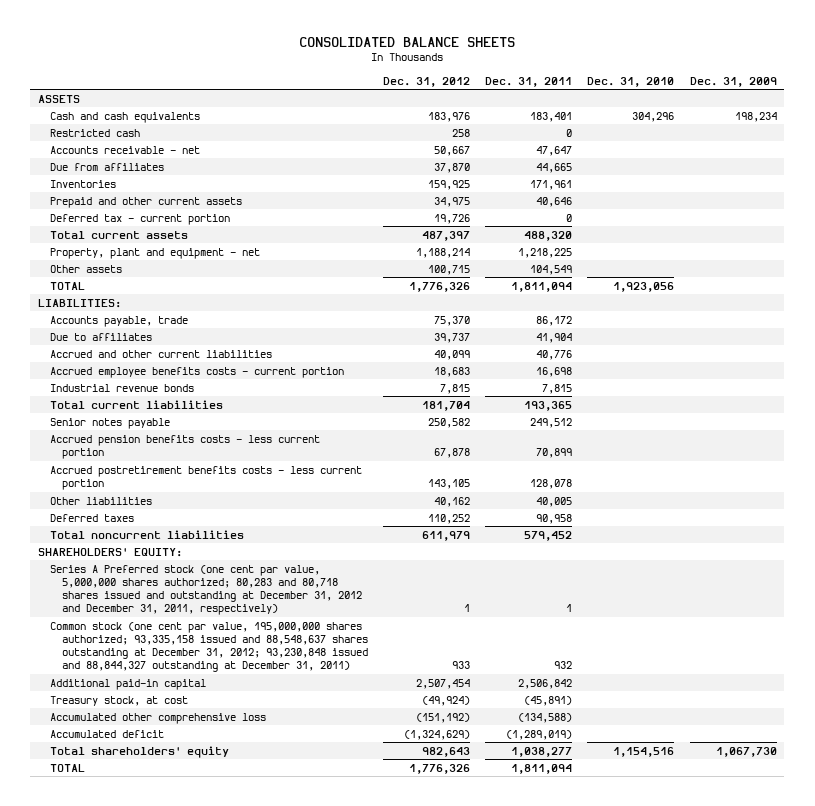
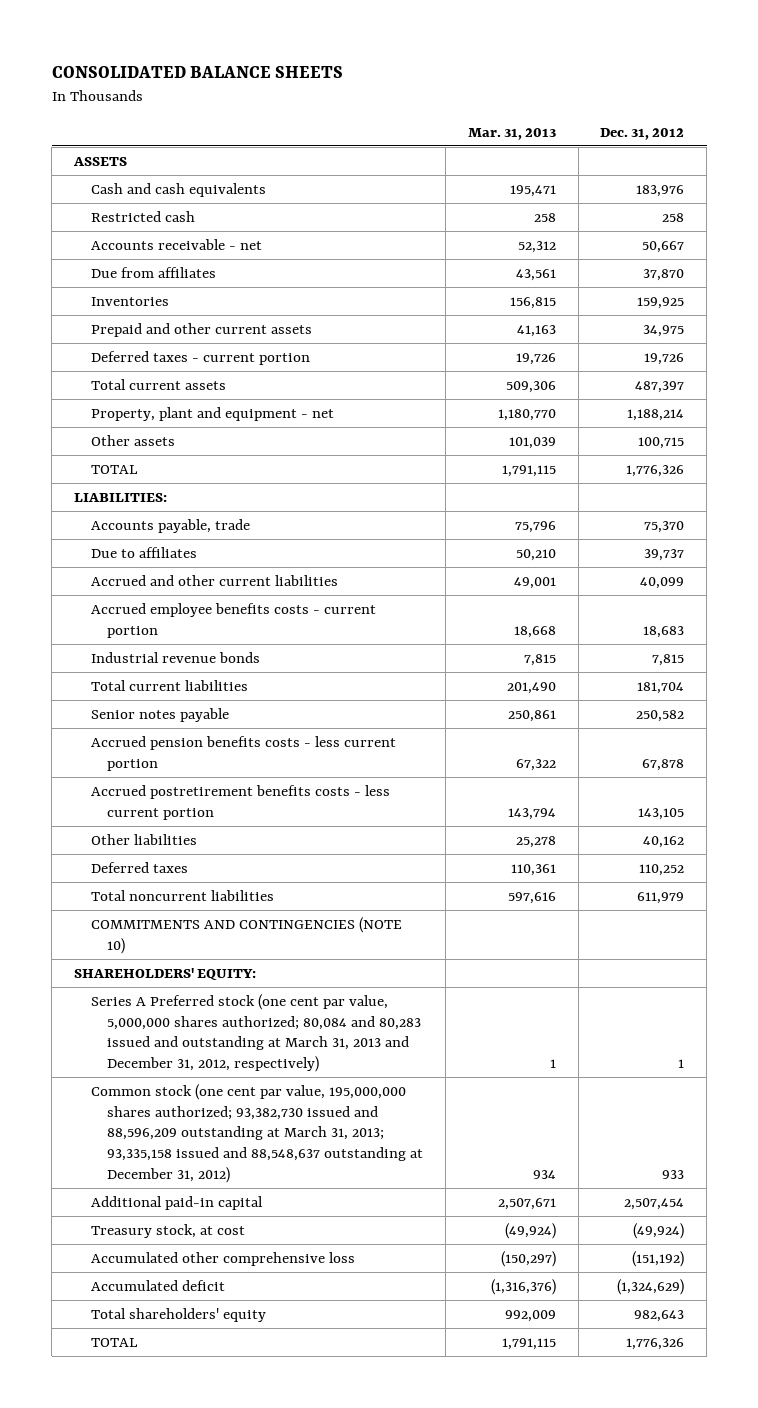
[485,76,573,87] Dec. 31, 2011 -> none
[587,76,675,87] Dec. 31, 2010 -> none
[689,76,777,87] Dec. 31, 2009 -> none
none -> [467,127,556,140] Mar. 31, 2013
[49,213,230,225] Deferred tax - current portion -> [90,351,310,366] Deferred taxes - current portion
none -> [90,917,402,954] COMMITMENTS AND CONTINGENCIES (NOTE 10)
[49,564,362,616] Series A Preferred stock (one cent par value, 5,000,000 shares authorized; 80,283 and 80,718 shares issued and outstanding at December 31, 2012 and December 31, 2011, respectively) -> [90,994,422,1072] Series A Preferred stock (one cent par value, 5,000,000 shares authorized; 80,084 and 80,283 issued and outstanding at March 31, 2013 and December 31, 2012, respectively)
[49,621,368,673] Common stock (one cent par value, 195,000,000 shares authorized; 93,335,158 issued and 88,548,637 shares outstanding at December 31, 2012; 93,230,848 issued and 88,844,327 outstanding at December 31, 2011) -> [90,1084,424,1183] Common stock (one cent par value, 195,000,000 shares authorized; 93,382,730 issued and 88,596,209 outstanding at March 31, 2013; 93,335,158 issued and 88,548,637 outstanding at December 31, 2012)

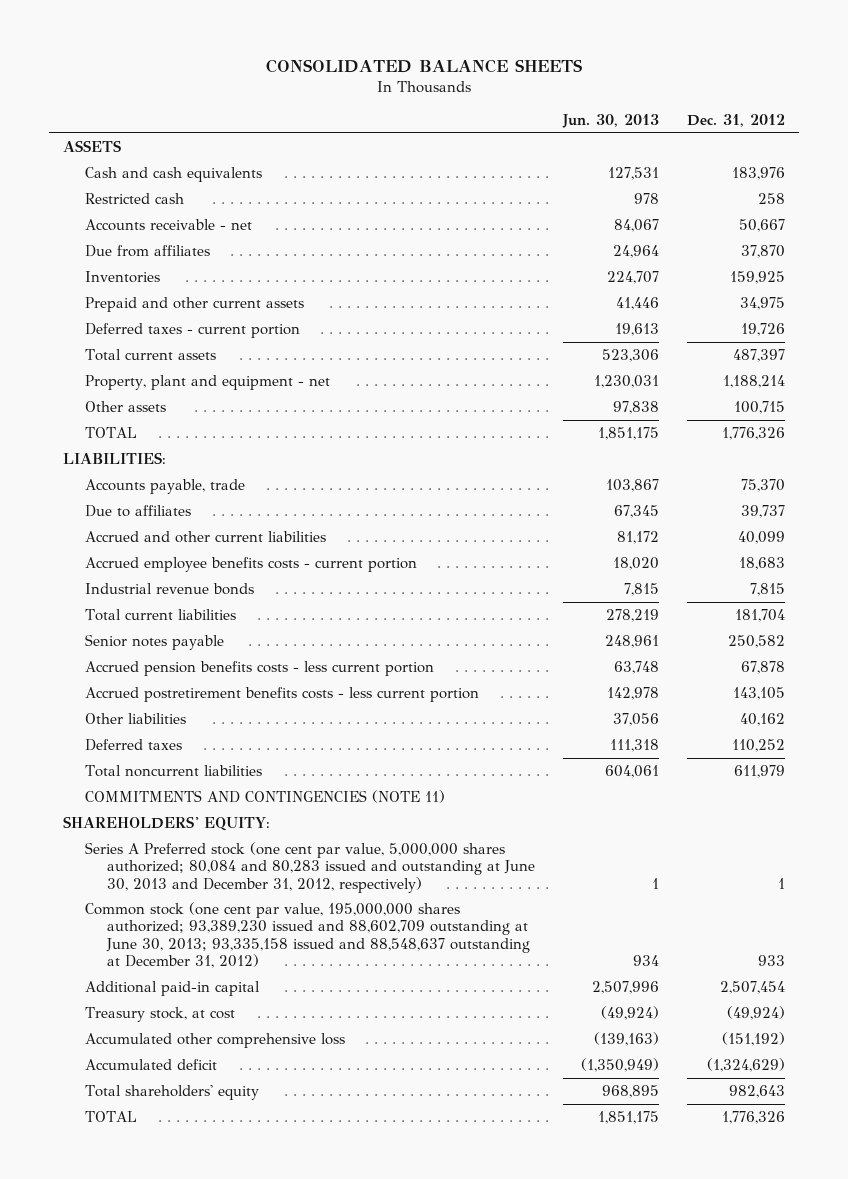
[467,127,556,140] Mar. 31, 2013 -> none
none -> [561,114,659,129] Jun. 30, 2013
[90,917,402,954] COMMITMENTS AND CONTINGENCIES (NOTE 10) -> [85,789,446,803] COMMITMENTS AND CONTINGENCIES (NOTE 11)
[90,994,422,1072] Series A Preferred stock (one cent par value, 5,000,000 shares authorized; 80,084 and 80,283 issued and outstanding at March 31, 2013 and December 31, 2012, respectively) -> [85,841,536,893] Series A Preferred stock (one cent par value, 5,000,000 shares authorized; 80,084 and 80,283 issued and outstanding at June 30, 2013 and December 31, 2012, respectively)
[90,1084,424,1183] Common stock (one cent par value, 195,000,000 shares authorized; 93,382,730 issued and 88,596,209 outstanding at March 31, 2013; 93,335,158 issued and 88,548,637 outstanding at December 31, 2012) -> [85,901,531,968] Common stock (one cent par value, 195,000,000 shares authorized; 93,389,230 issued and 88,602,709 outstanding at June 30, 2013; 93,335,158 issued and 88,548,637 outstanding at December 31, 2012)

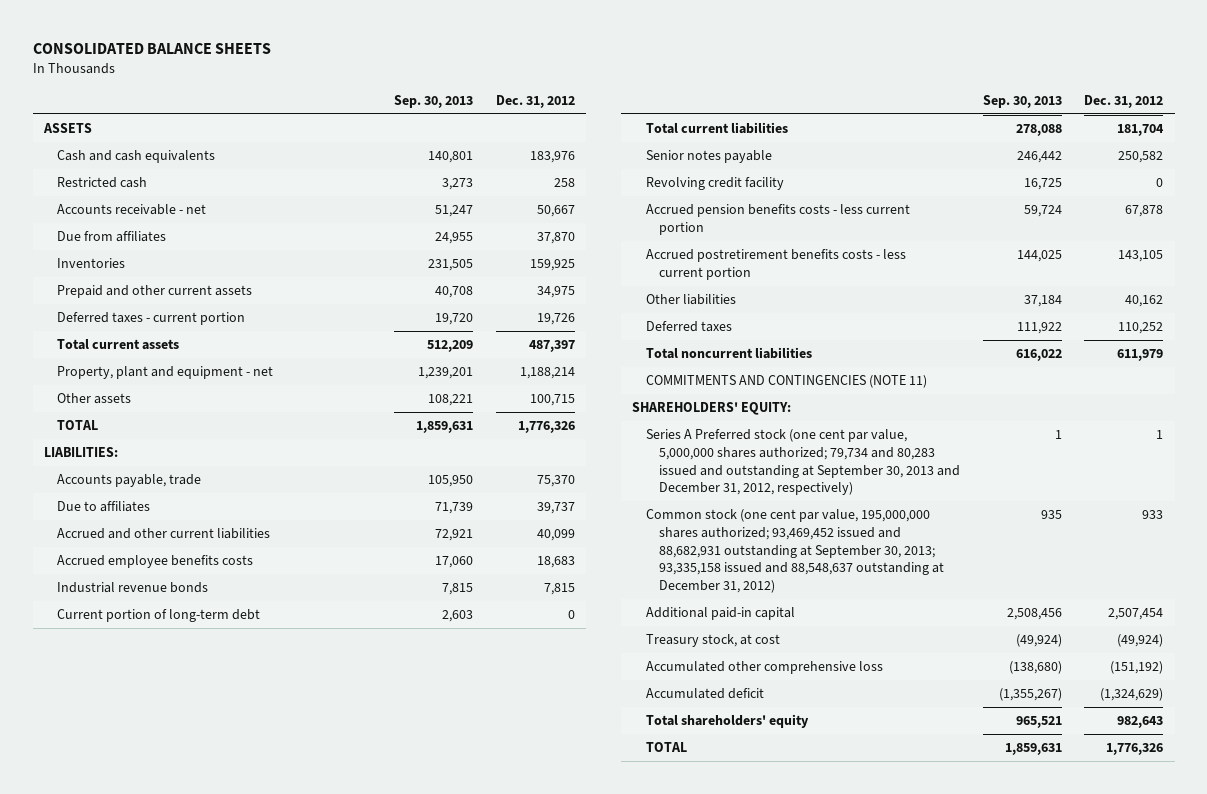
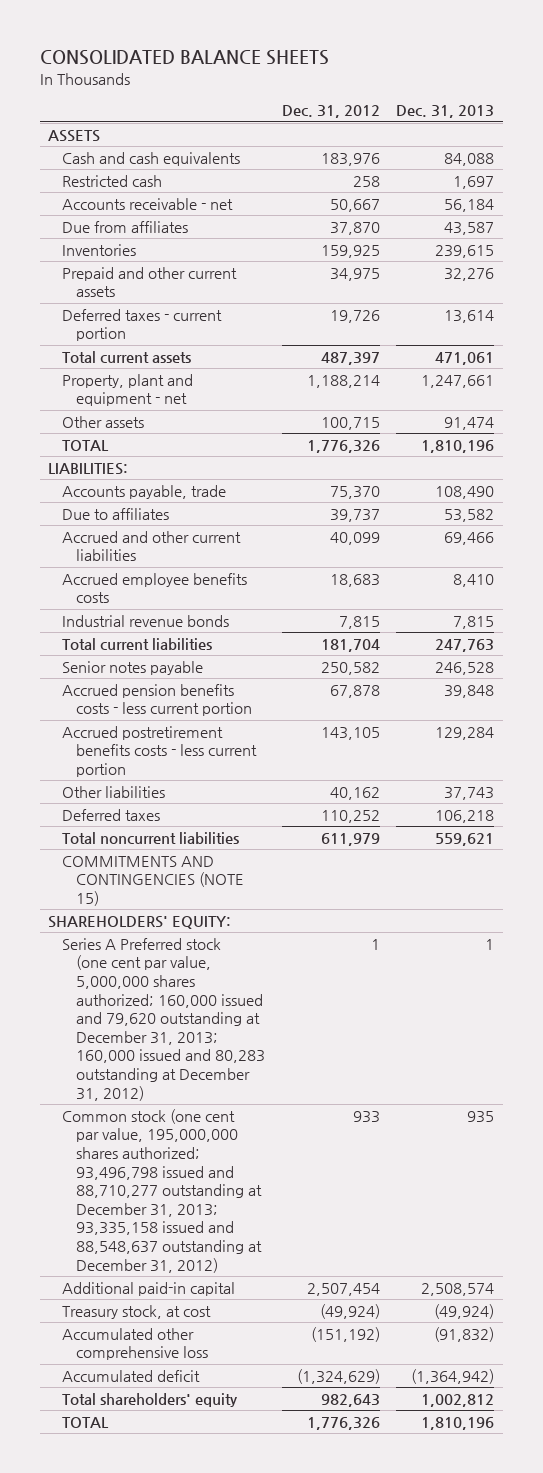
[394,95,474,109] Sep. 30, 2013 -> none
none -> [396,105,495,119] Dec. 31, 2013
[57,609,261,623] Current portion of long-term debt -> none
[645,177,784,191] Revolving credit facility -> none
[645,375,927,389] COMMITMENTS AND CONTINGENCIES (NOTE 11) -> [62,855,244,906] COMMITMENTS AND CONTINGENCIES (NOTE 15)
[645,429,960,496] Series A Preferred stock (one cent par value, 5,000,000 shares authorized; 79,734 and 80,283 issued and outstanding at September 30, 2013 and December 31, 2012, respectively) -> [62,937,265,1101] Series A Preferred stock (one cent par value, 5,000,000 shares authorized; 160,000 issued and 79,620 outstanding at December 31, 2013; 160,000 issued and 80,283 outstanding at December 31, 2012)
[645,509,944,594] Common stock (one cent par value, 195,000,000 shares authorized; 93,469,452 issued and 88,682,931 outstanding at September 30, 2013; 93,335,158 issued and 88,548,637 outstanding at December 31, 2012) -> [62,1108,262,1273] Common stock (one cent par value, 195,000,000 shares authorized; 93,496,798 issued and 88,710,277 outstanding at December 31, 2013; 93,335,158 issued and 88,548,637 outstanding at December 31, 2012)

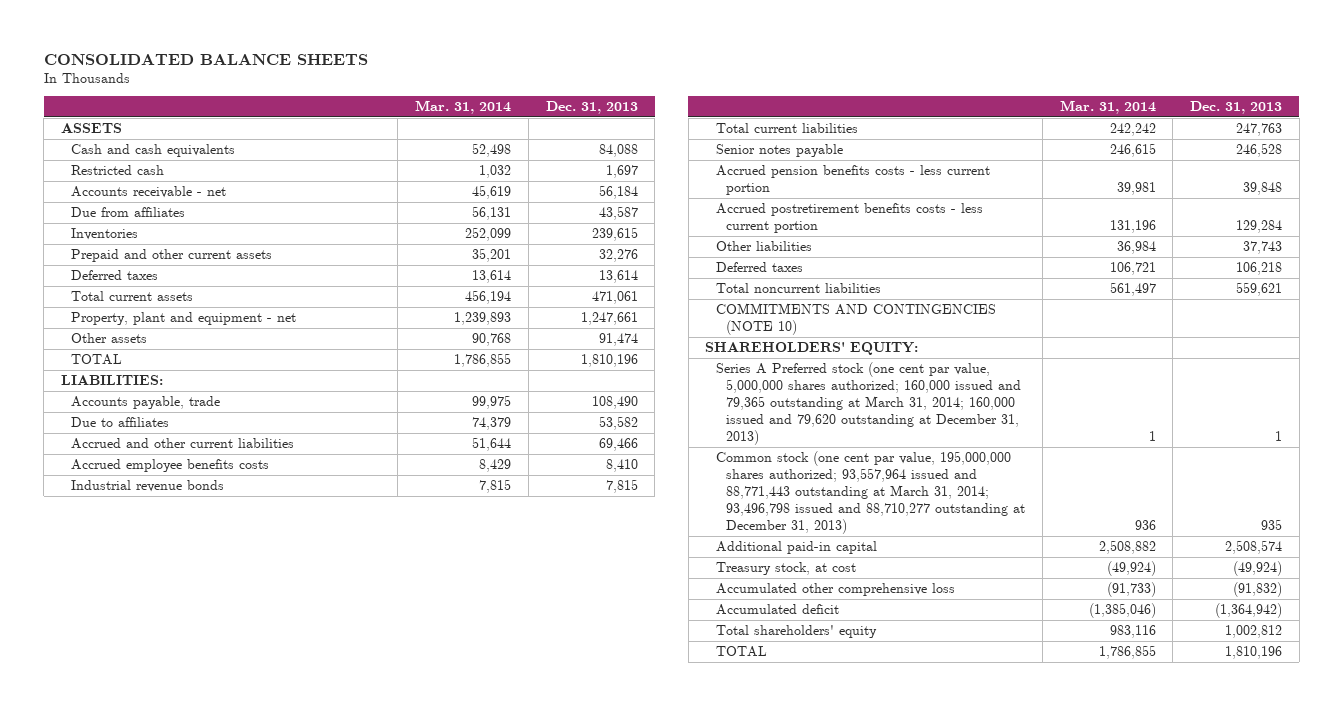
[281,105,380,119] Dec. 31, 2012 -> none
none -> [415,99,512,114] Mar. 31, 2014
[62,308,223,342] Deferred taxes - current portion -> [71,270,159,281] Deferred taxes
[62,855,244,906] COMMITMENTS AND CONTINGENCIES (NOTE 15) -> [715,303,996,335] COMMITMENTS AND CONTINGENCIES (NOTE 10)
[62,937,265,1101] Series A Preferred stock (one cent par value, 5,000,000 shares authorized; 160,000 issued and 79,620 outstanding at December 31, 2013; 160,000 issued and 80,283 outstanding at December 31, 2012) -> [715,362,1022,445] Series A Preferred stock (one cent par value, 5,000,000 shares authorized; 160,000 issued and 79,365 outstanding at March 31, 2014; 160,000 issued and 79,620 outstanding at December 31, 2013)
[62,1108,262,1273] Common stock (one cent par value, 195,000,000 shares authorized; 93,496,798 issued and 88,710,277 outstanding at December 31, 2013; 93,335,158 issued and 88,548,637 outstanding at December 31, 2012) -> [715,451,1026,534] Common stock (one cent par value, 195,000,000 shares authorized; 93,557,964 issued and 88,771,443 outstanding at March 31, 2014; 93,496,798 issued and 88,710,277 outstanding at December 31, 2013)

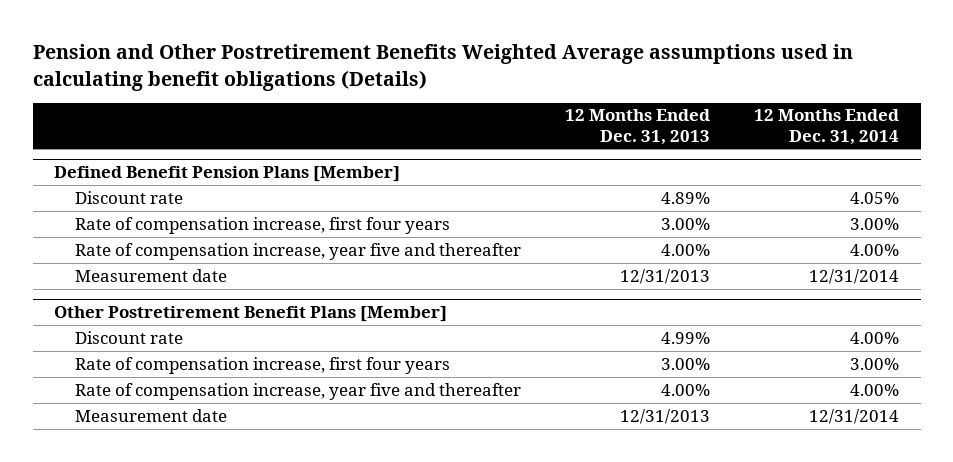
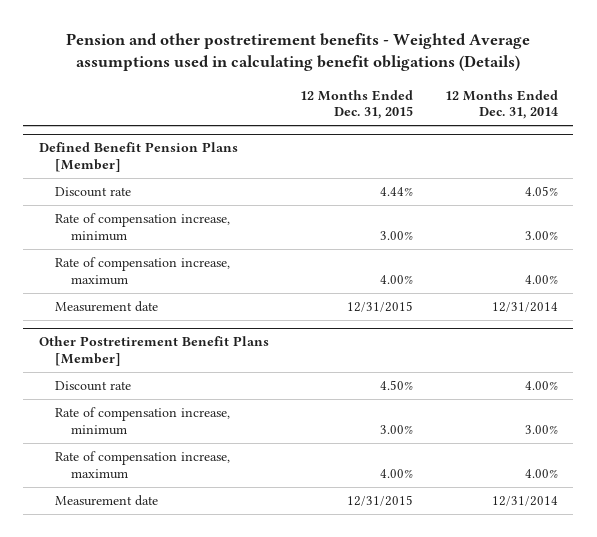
[32,44,853,91] Pension and Other Postretirement Benefits Weighted Average assumptions used in calculating benefit obligations (Details) -> [66,33,531,72] Pension and other postretirement benefits - Weighted Average assumptions used in calculating benefit obligations (Details)
[565,109,711,145] 12 Months Ended Dec. 31, 2013 -> none
none -> [300,89,414,120] 12 Months Ended Dec. 31, 2015
[75,216,451,234] Rate of compensation increase, first four years -> [55,213,231,241] Rate of compensation increase, minimum
[75,242,522,260] Rate of compensation increase, year five and thereafter -> [55,257,231,285] Rate of compensation increase, maximum
[75,356,451,374] Rate of compensation increase, first four years -> [55,407,231,435] Rate of compensation increase, minimum
[75,382,522,400] Rate of compensation increase, year five and thereafter -> [55,451,231,479] Rate of compensation increase, maximum

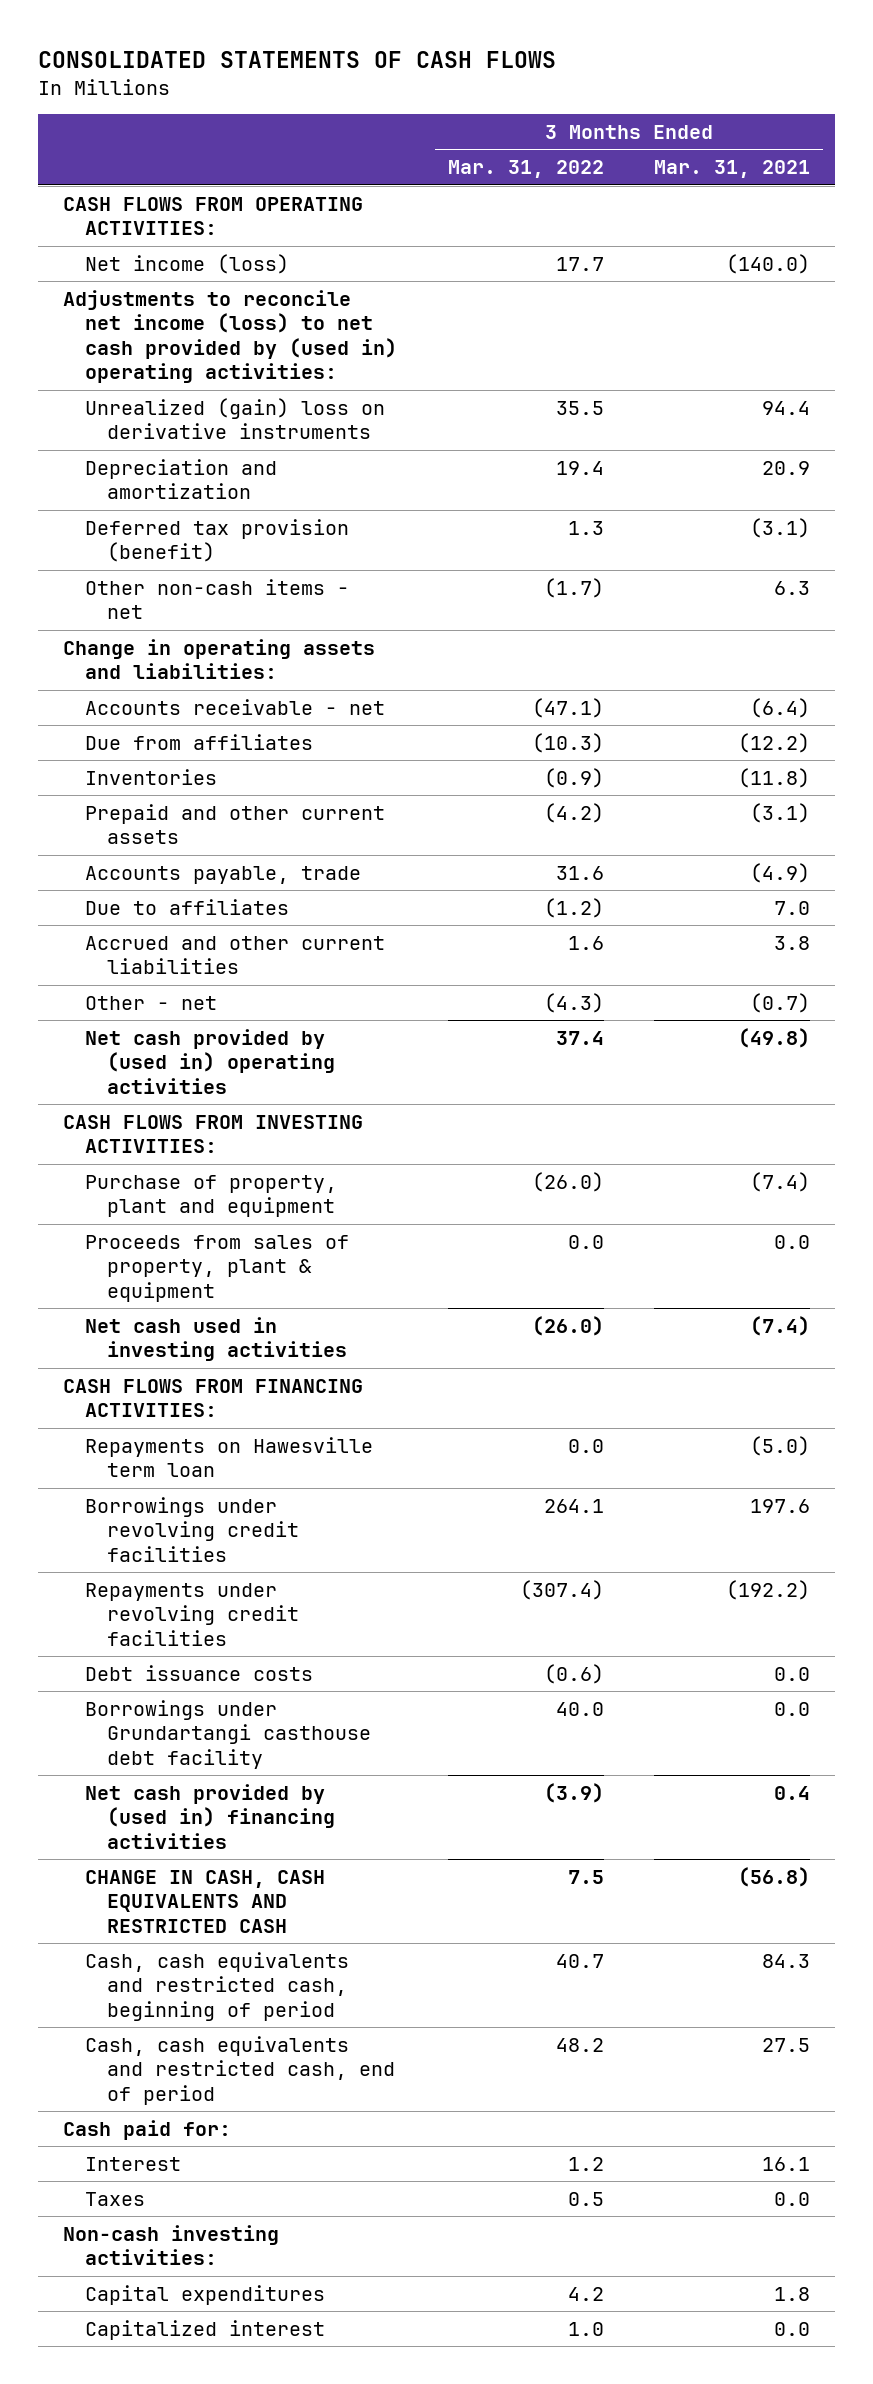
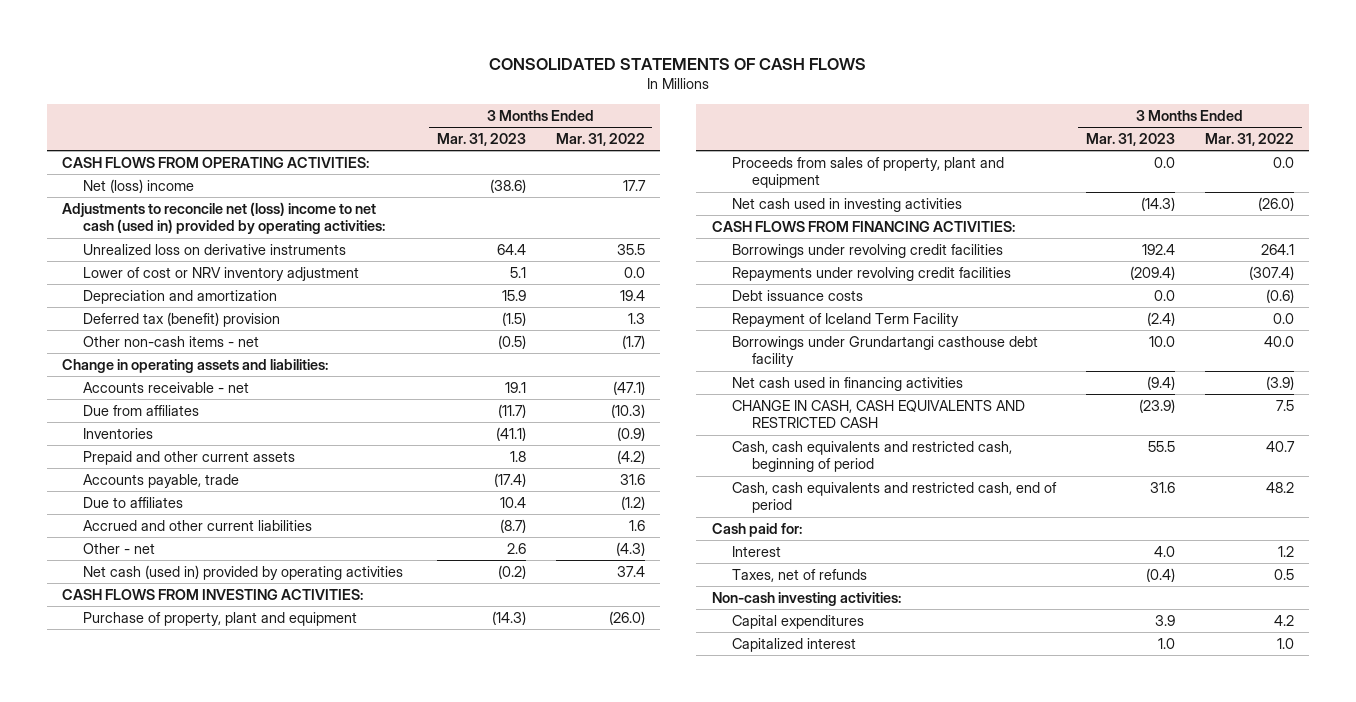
[654,160,811,179] Mar. 31, 2021 -> none
none -> [436,132,526,146] Mar. 31, 2023
[85,253,290,274] Net income (loss) -> [82,178,194,193] Net (loss) income
[63,289,398,384] Adjustments to reconcile net income (loss) to net cash provided by (used in) operating activities: -> [62,201,385,235] Adjustments to reconcile net (loss) income to net cash (used in) provided by operating activities:
[85,397,386,440] Unrealized (gain) loss on derivative instruments -> [82,243,346,255] Unrealized loss on derivative instruments
none -> [82,266,359,281] Lower of cost or NRV inventory adjustment
[85,518,350,563] Deferred tax provision (benefit) -> [82,311,280,327] Deferred tax (benefit) provision
[85,1028,336,1094] Net cash provided by (used in) operating activities -> [82,564,403,580] Net cash (used in) provided by operating activities
[85,1234,350,1302] Proceeds from sales of property, plant & equipment -> [731,156,1004,189] Proceeds from sales of property, plant and equipment
[85,1436,374,1478] Repayments on Hawesville term loan -> none
none -> [731,312,959,327] Repayment of Iceland Term Facility
[85,1783,336,1849] Net cash provided by (used in) financing activities -> [731,376,963,391] Net cash used in financing activities
[85,2191,146,2206] Taxes -> none
none -> [731,568,867,582] Taxes, net of refunds

